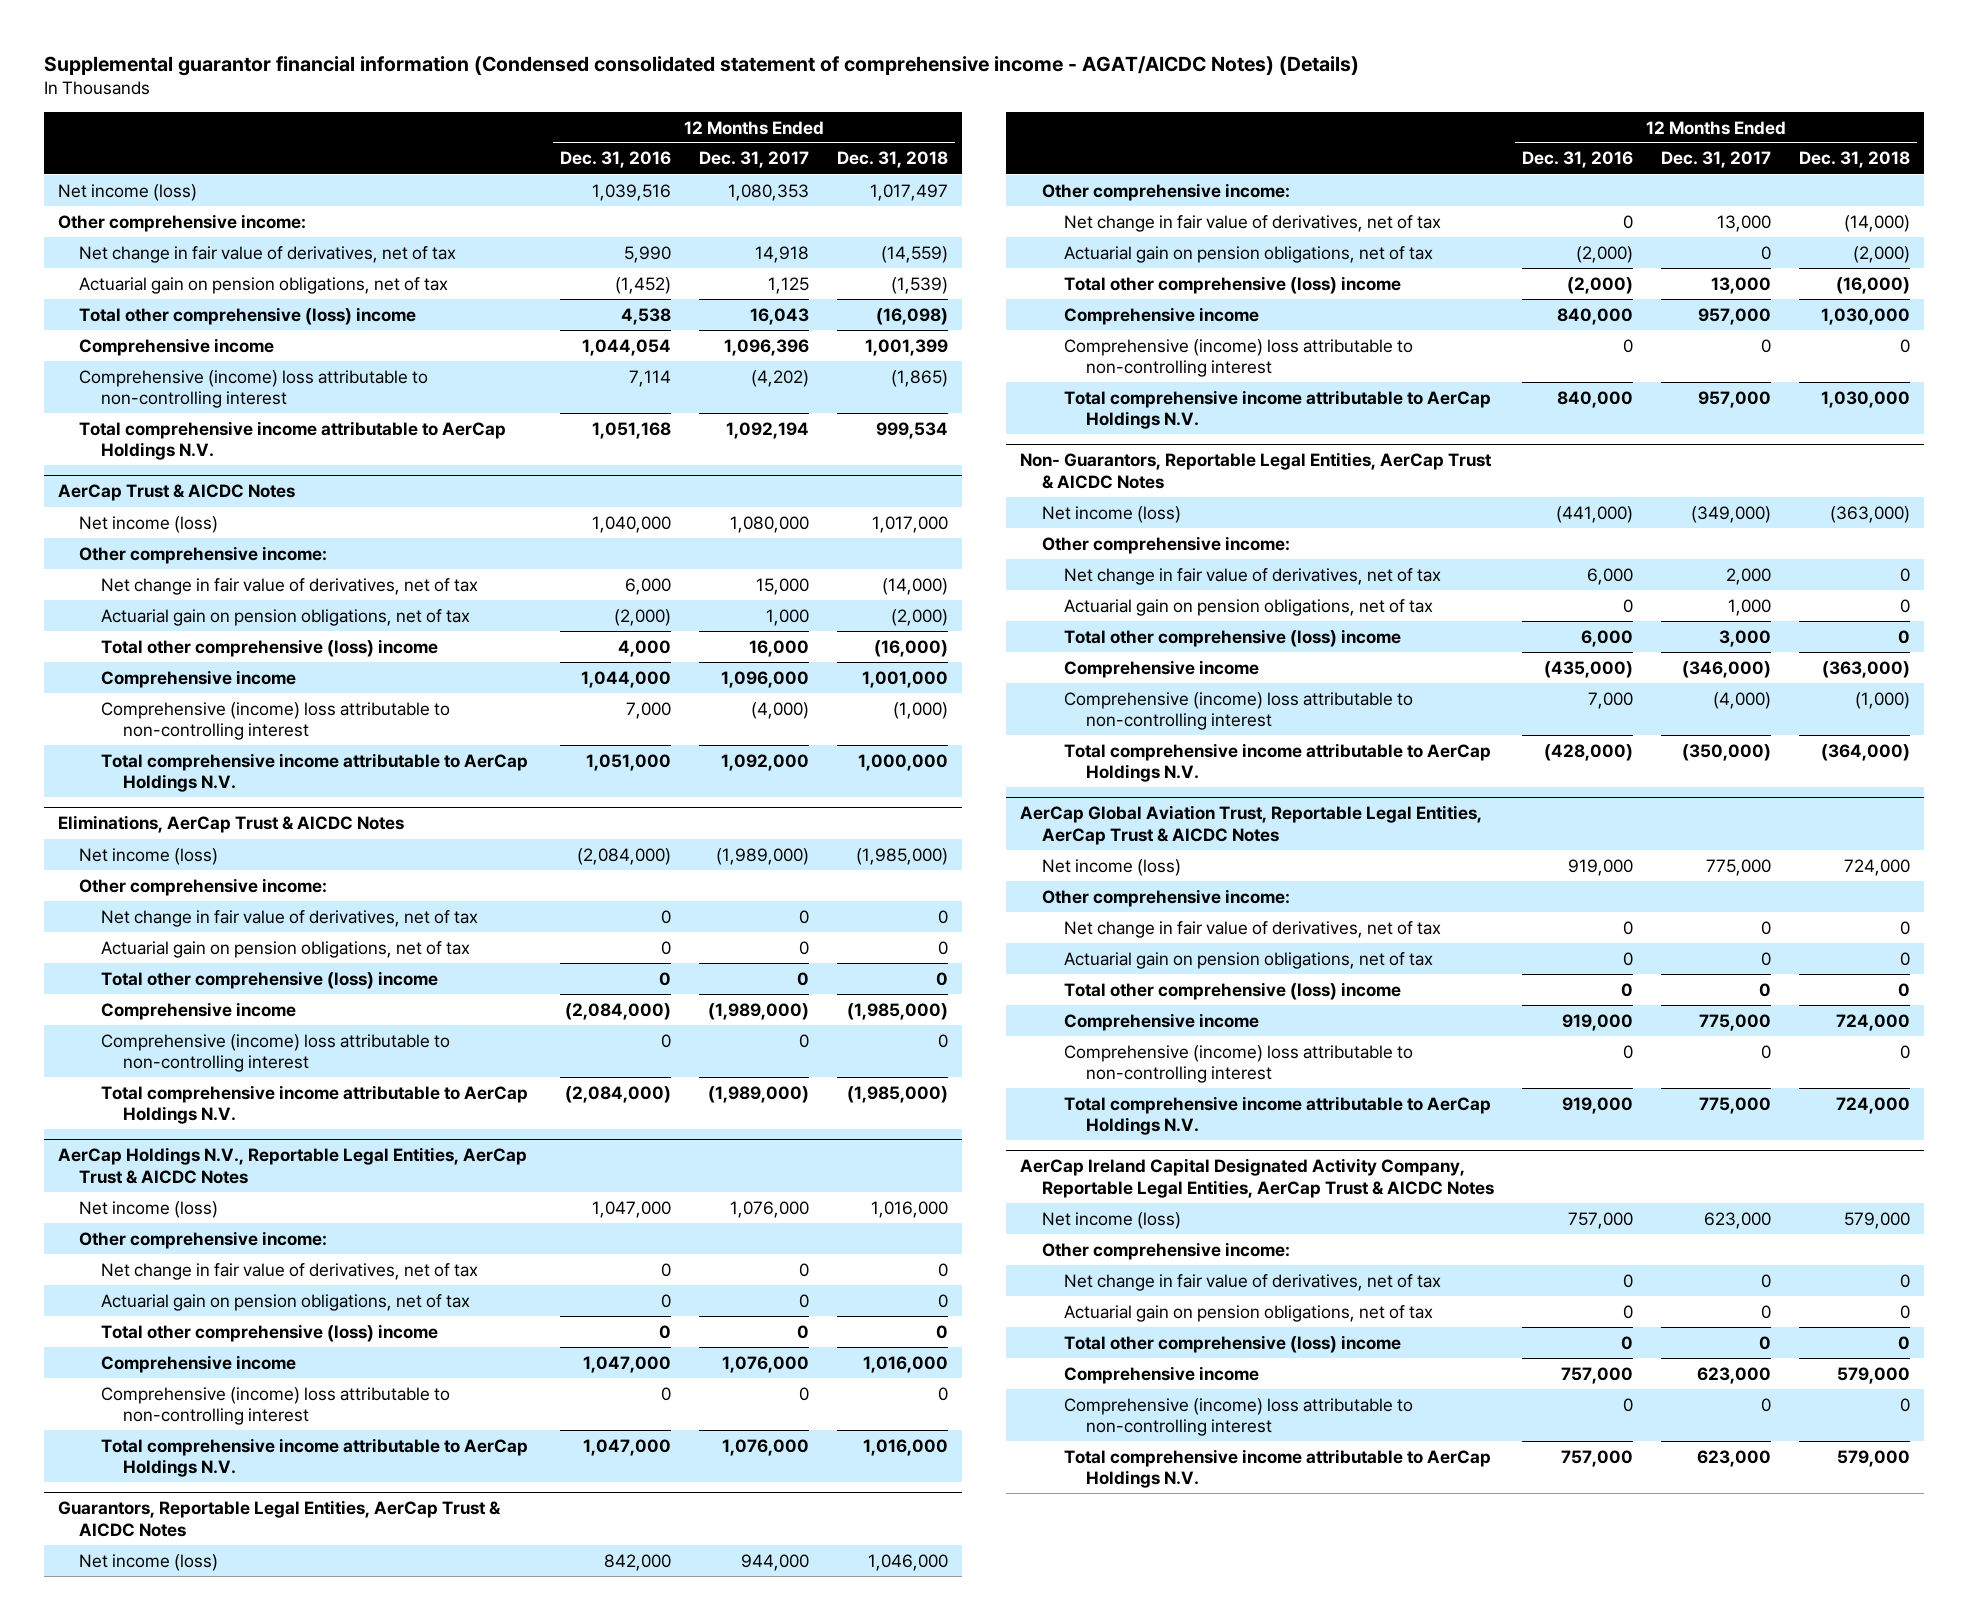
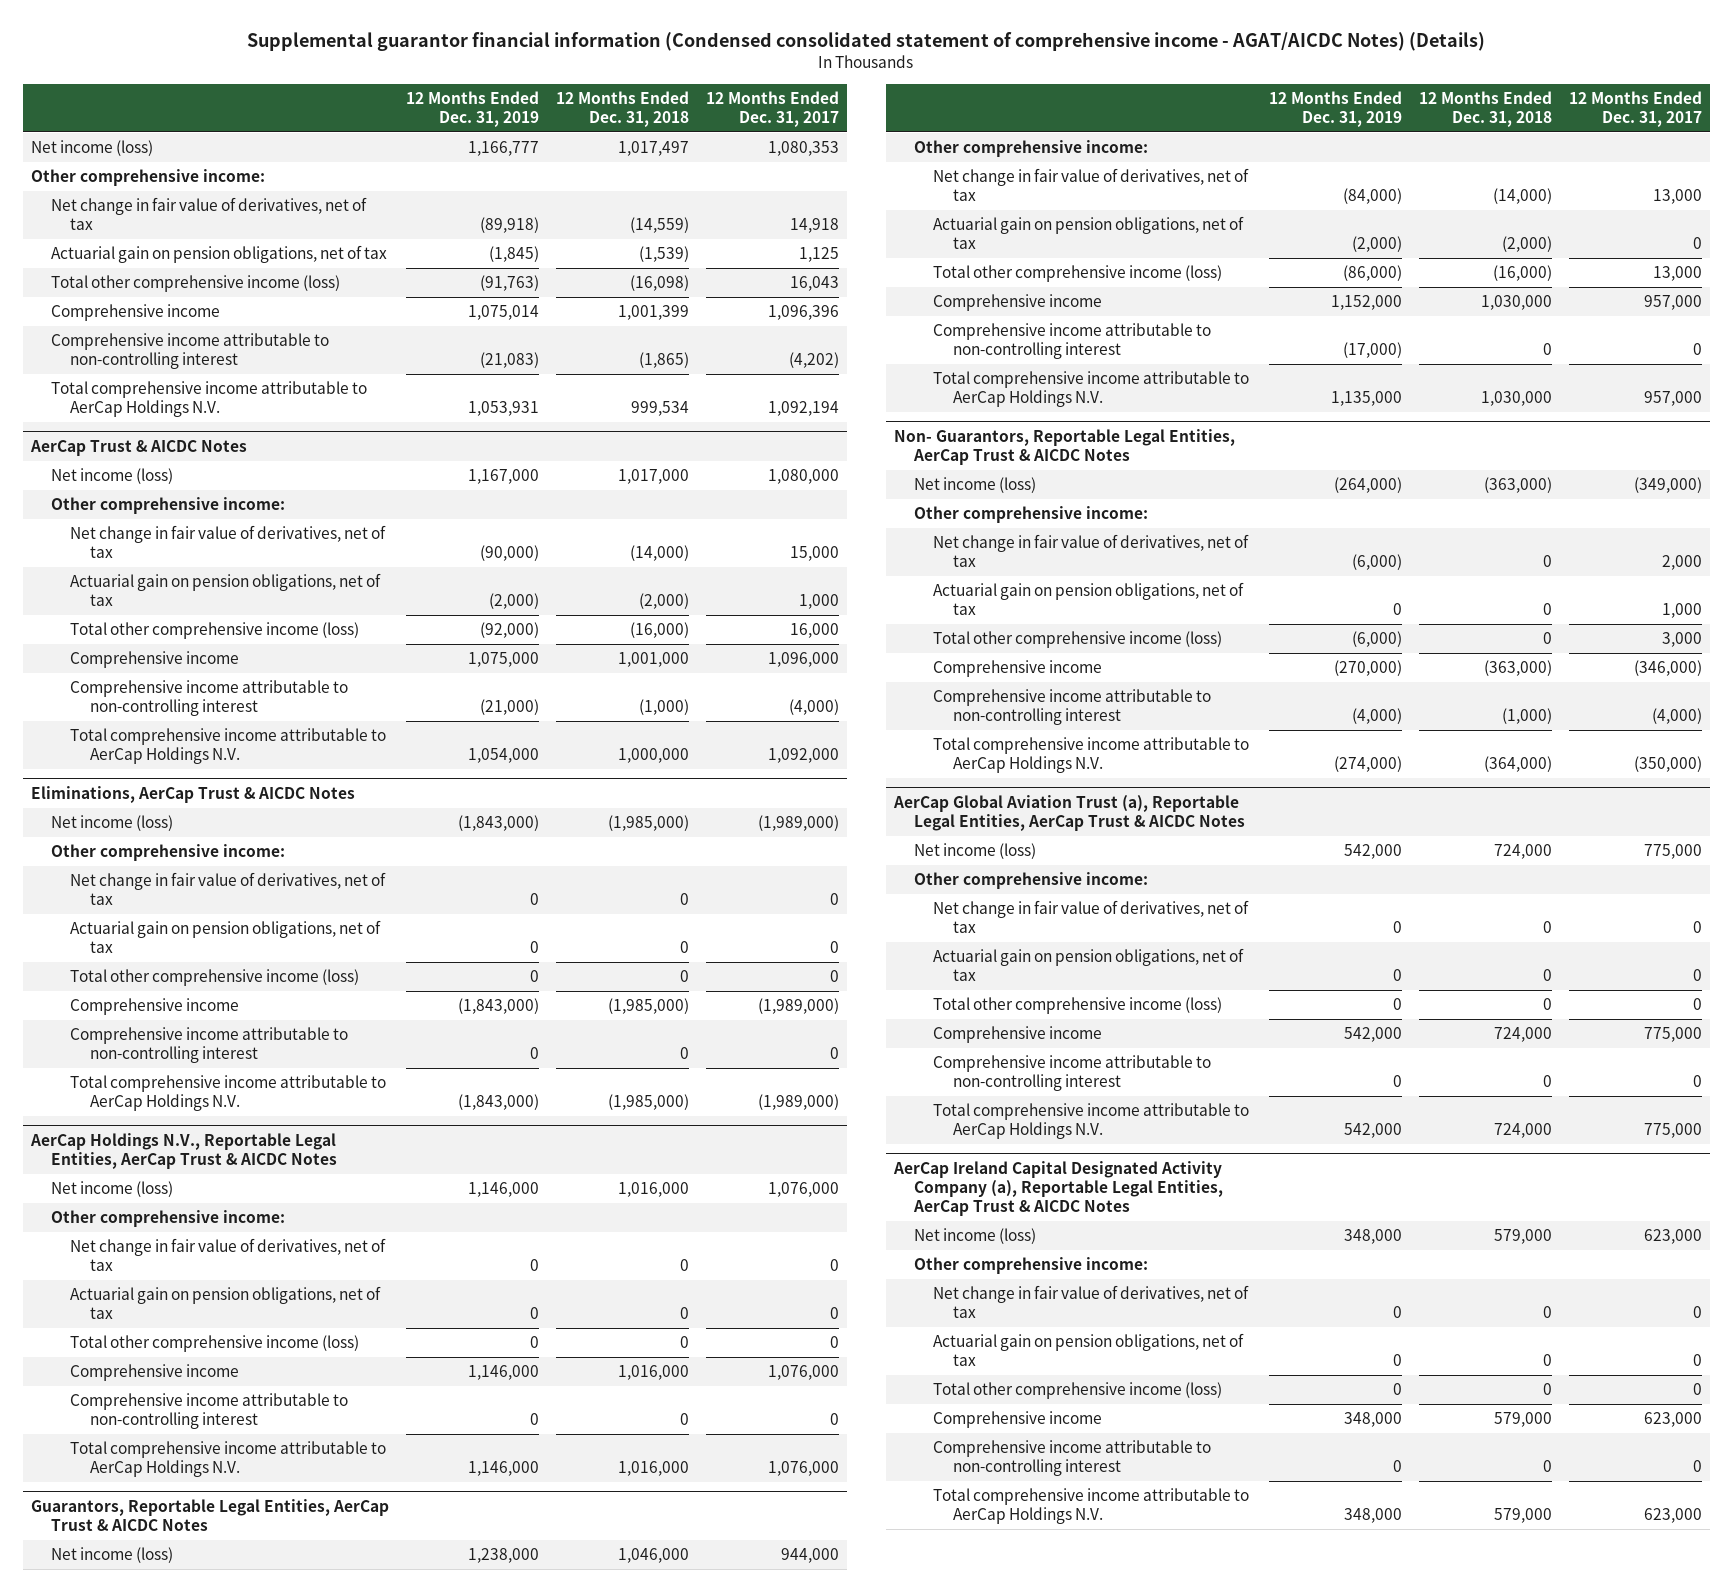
[559,151,671,169] Dec. 31, 2016 -> none
none -> [405,90,539,128] 12 Months Ended Dec. 31, 2019
[79,306,417,325] Total other comprehensive (loss) income -> [50,275,340,293] Total other comprehensive income (loss)
[79,369,429,409] Comprehensive (income) loss attributable to non-controlling interest -> [50,333,329,370] Comprehensive income attributable to non-controlling interest
[101,638,439,657] Total other comprehensive (loss) income -> [70,622,360,640] Total other comprehensive income (loss)
[101,701,451,741] Comprehensive (income) loss attributable to non-controlling interest -> [70,680,349,717] Comprehensive income attributable to non-controlling interest
[101,970,439,989] Total other comprehensive (loss) income -> [70,969,360,987] Total other comprehensive income (loss)
[101,1033,451,1073] Comprehensive (income) loss attributable to non-controlling interest -> [70,1027,349,1064] Comprehensive income attributable to non-controlling interest
[101,1323,439,1342] Total other comprehensive (loss) income -> [70,1335,360,1353] Total other comprehensive income (loss)
[101,1386,451,1426] Comprehensive (income) loss attributable to non-controlling interest -> [70,1393,349,1430] Comprehensive income attributable to non-controlling interest
[1063,275,1401,294] Total other comprehensive (loss) income -> [933,265,1223,283] Total other comprehensive income (loss)
[1063,338,1413,378] Comprehensive (income) loss attributable to non-controlling interest -> [933,323,1212,360] Comprehensive income attributable to non-controlling interest
[1063,628,1401,647] Total other comprehensive (loss) income -> [933,631,1223,649] Total other comprehensive income (loss)
[1063,691,1413,731] Comprehensive (income) loss attributable to non-controlling interest -> [933,689,1212,726] Comprehensive income attributable to non-controlling interest
[1020,805,1483,845] AerCap Global Aviation Trust, Reportable Legal Entities, AerCap Trust & AICDC Notes -> [893,794,1245,831] AerCap Global Aviation Trust (a), Reportable Legal Entities, AerCap Trust & AICDC Notes
[1063,981,1401,1000] Total other comprehensive (loss) income -> [933,997,1223,1015] Total other comprehensive income (loss)
[1063,1044,1413,1084] Comprehensive (income) loss attributable to non-controlling interest -> [933,1055,1212,1092] Comprehensive income attributable to non-controlling interest
[1020,1158,1494,1198] AerCap Ireland Capital Designated Activity Company, Reportable Legal Entities, AerCap Trust & AICDC Notes -> [893,1160,1223,1216] AerCap Ireland Capital Designated Activity Company (a), Reportable Legal Entities, AerCap Trust & AICDC Notes
[1063,1334,1401,1353] Total other comprehensive (loss) income -> [933,1382,1223,1400] Total other comprehensive income (loss)
[1063,1397,1413,1437] Comprehensive (income) loss attributable to non-controlling interest -> [933,1440,1212,1477] Comprehensive income attributable to non-controlling interest

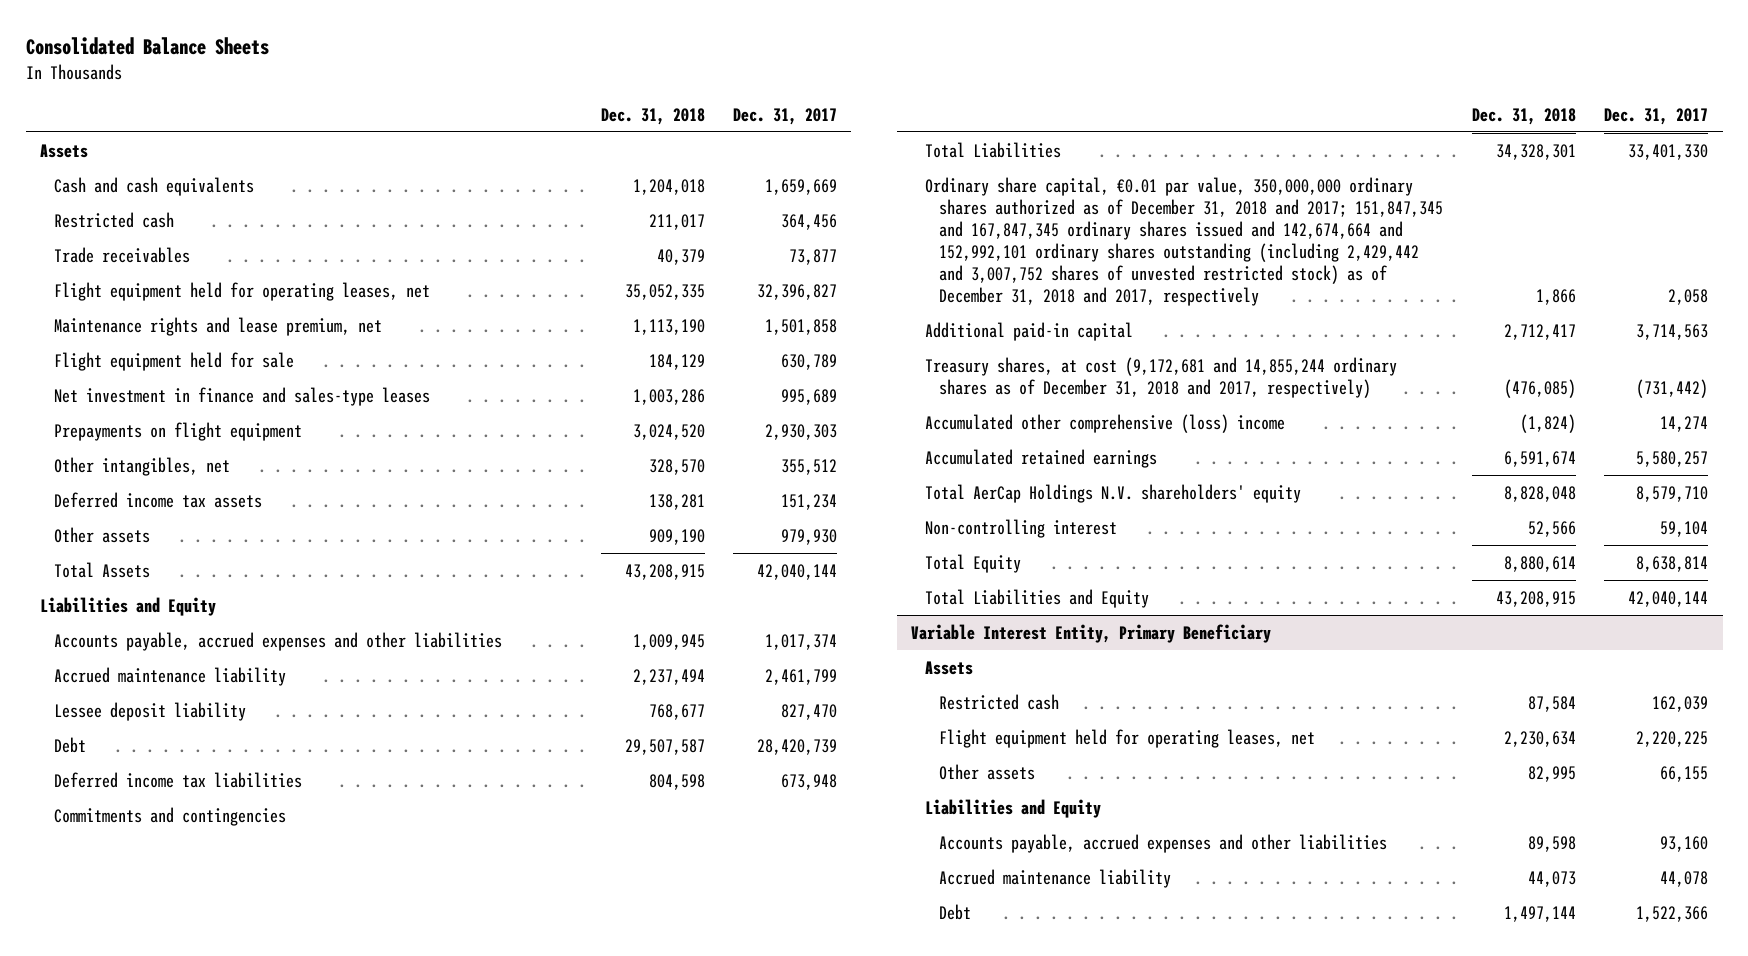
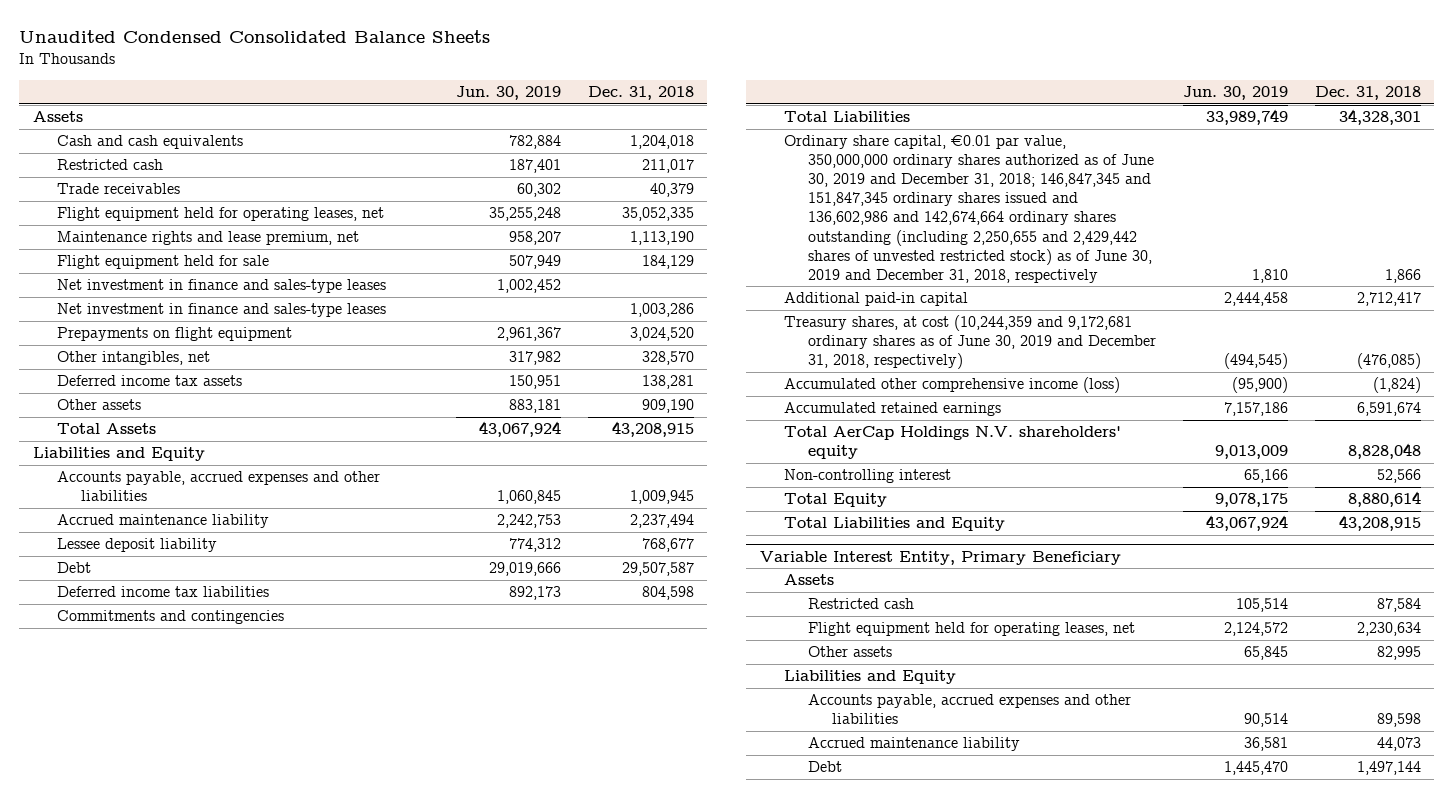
[25,37,269,56] Consolidated Balance Sheets -> [19,30,491,44] Unaudited Condensed Consolidated Balance Sheets
[733,107,838,125] Dec. 31, 2017 -> none
none -> [455,86,561,101] Jun. 30, 2019
none -> [56,279,386,294] Net investment in finance and sales-type leases
[925,176,1444,307] Ordinary share capital, €0.01 par value, 350,000,000 ordinary shares authorized as of December 31, 2018 and 2017; 151,847,345 and 167,847,345 ordinary shares issued and 142,674,664 and 152,992,101 ordinary shares outstanding (including 2,429,442 and 3,007,752 shares of unvested restricted stock) as of December 31, 2018 and 2017, respectively -> [783,135,1154,283] Ordinary share capital, €0.01 par value, 350,000,000 ordinary shares authorized as of June 30, 2019 and December 31, 2018; 146,847,345 and 151,847,345 ordinary shares issued and 136,602,986 and 142,674,664 ordinary shares outstanding (including 2,250,655 and 2,429,442 shares of unvested restricted stock) as of June 30, 2019 and December 31, 2018, respectively
[925,356,1398,398] Treasury shares, at cost (9,172,681 and 14,855,244 ordinary shares as of December 31, 2018 and 2017, respectively) -> [783,315,1156,370] Treasury shares, at cost (10,244,359 and 9,172,681 ordinary shares as of June 30, 2019 and December 31, 2018, respectively)
[925,413,1286,433] Accumulated other comprehensive (loss) income -> [783,377,1120,394] Accumulated other comprehensive income (loss)

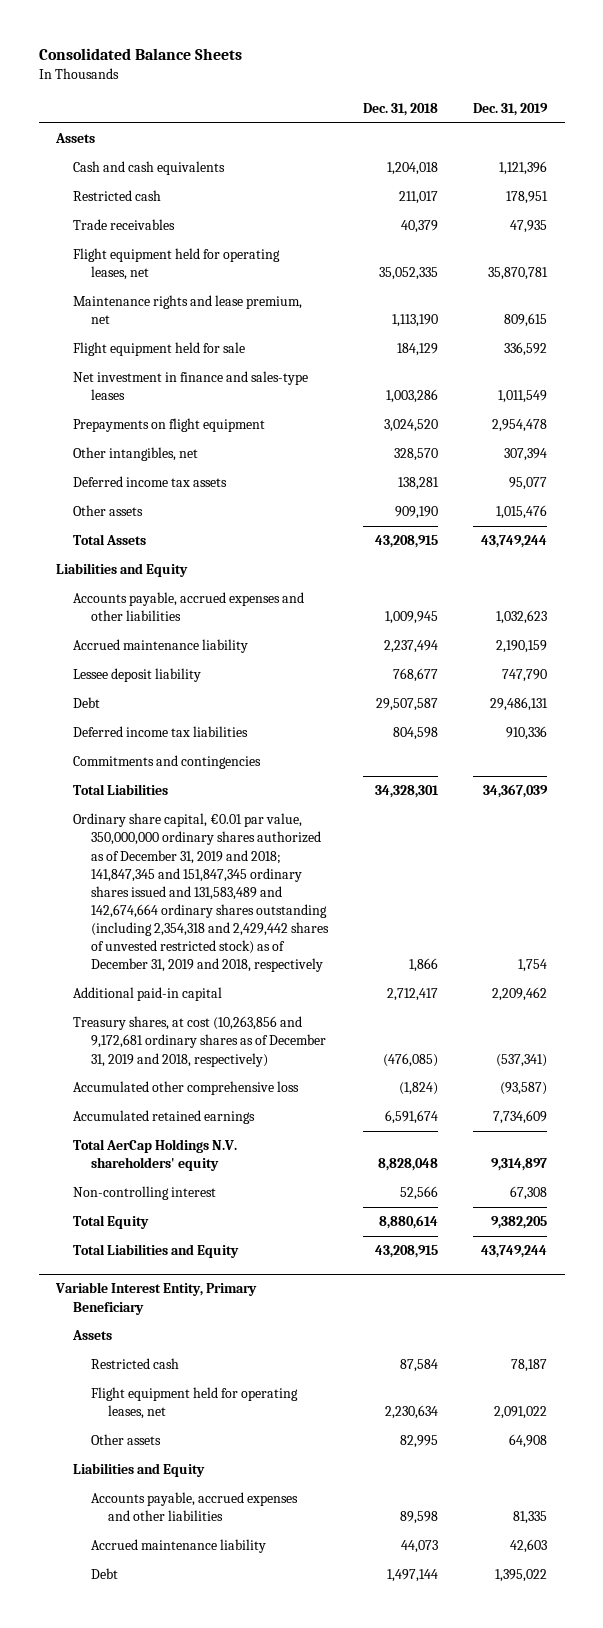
[19,30,491,44] Unaudited Condensed Consolidated Balance Sheets -> [38,48,242,61] Consolidated Balance Sheets
[455,86,561,101] Jun. 30, 2019 -> none
none -> [473,102,549,116] Dec. 31, 2019
[56,279,386,294] Net investment in finance and sales-type leases -> none
[783,135,1154,283] Ordinary share capital, €0.01 par value, 350,000,000 ordinary shares authorized as of June 30, 2019 and December 31, 2018; 146,847,345 and 151,847,345 ordinary shares issued and 136,602,986 and 142,674,664 ordinary shares outstanding (including 2,250,655 and 2,429,442 shares of unvested restricted stock) as of June 30, 2019 and December 31, 2018, respectively -> [73,813,329,973] Ordinary share capital, €0.01 par value, 350,000,000 ordinary shares authorized as of December 31, 2019 and 2018; 141,847,345 and 151,847,345 ordinary shares issued and 131,583,489 and 142,674,664 ordinary shares outstanding (including 2,354,318 and 2,429,442 shares of unvested restricted stock) as of December 31, 2019 and 2018, respectively
[783,315,1156,370] Treasury shares, at cost (10,244,359 and 9,172,681 ordinary shares as of June 30, 2019 and December 31, 2018, respectively) -> [73,1016,326,1067] Treasury shares, at cost (10,263,856 and 9,172,681 ordinary shares as of December 31, 2019 and 2018, respectively)
[783,377,1120,394] Accumulated other comprehensive income (loss) -> [73,1081,300,1096] Accumulated other comprehensive loss

